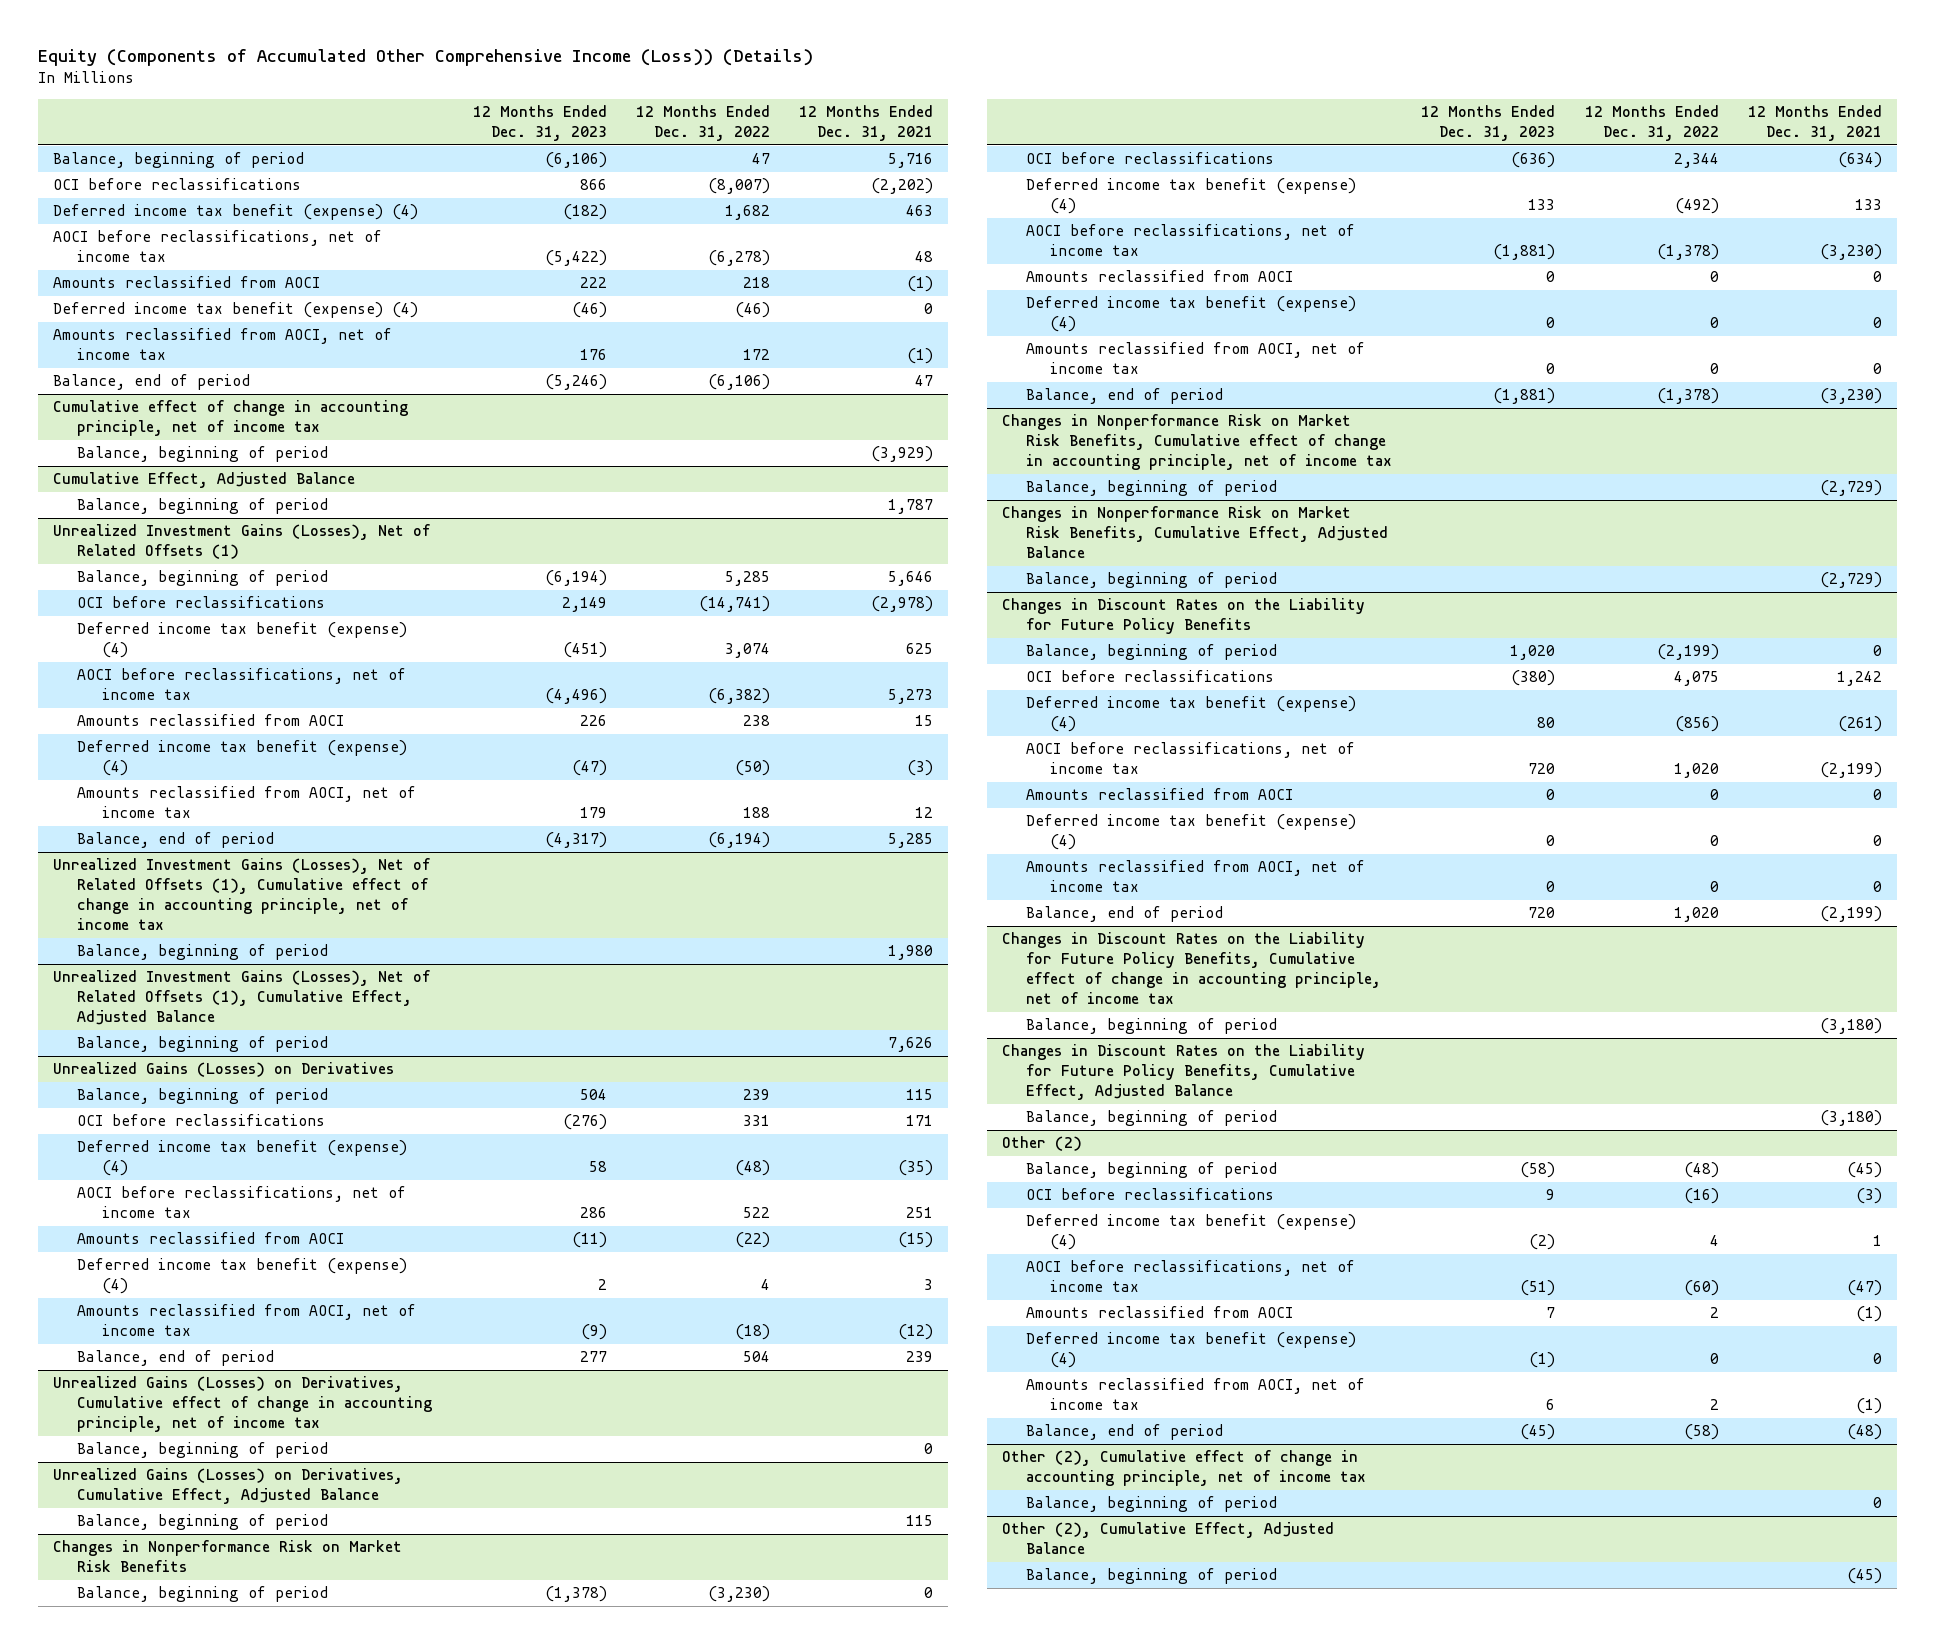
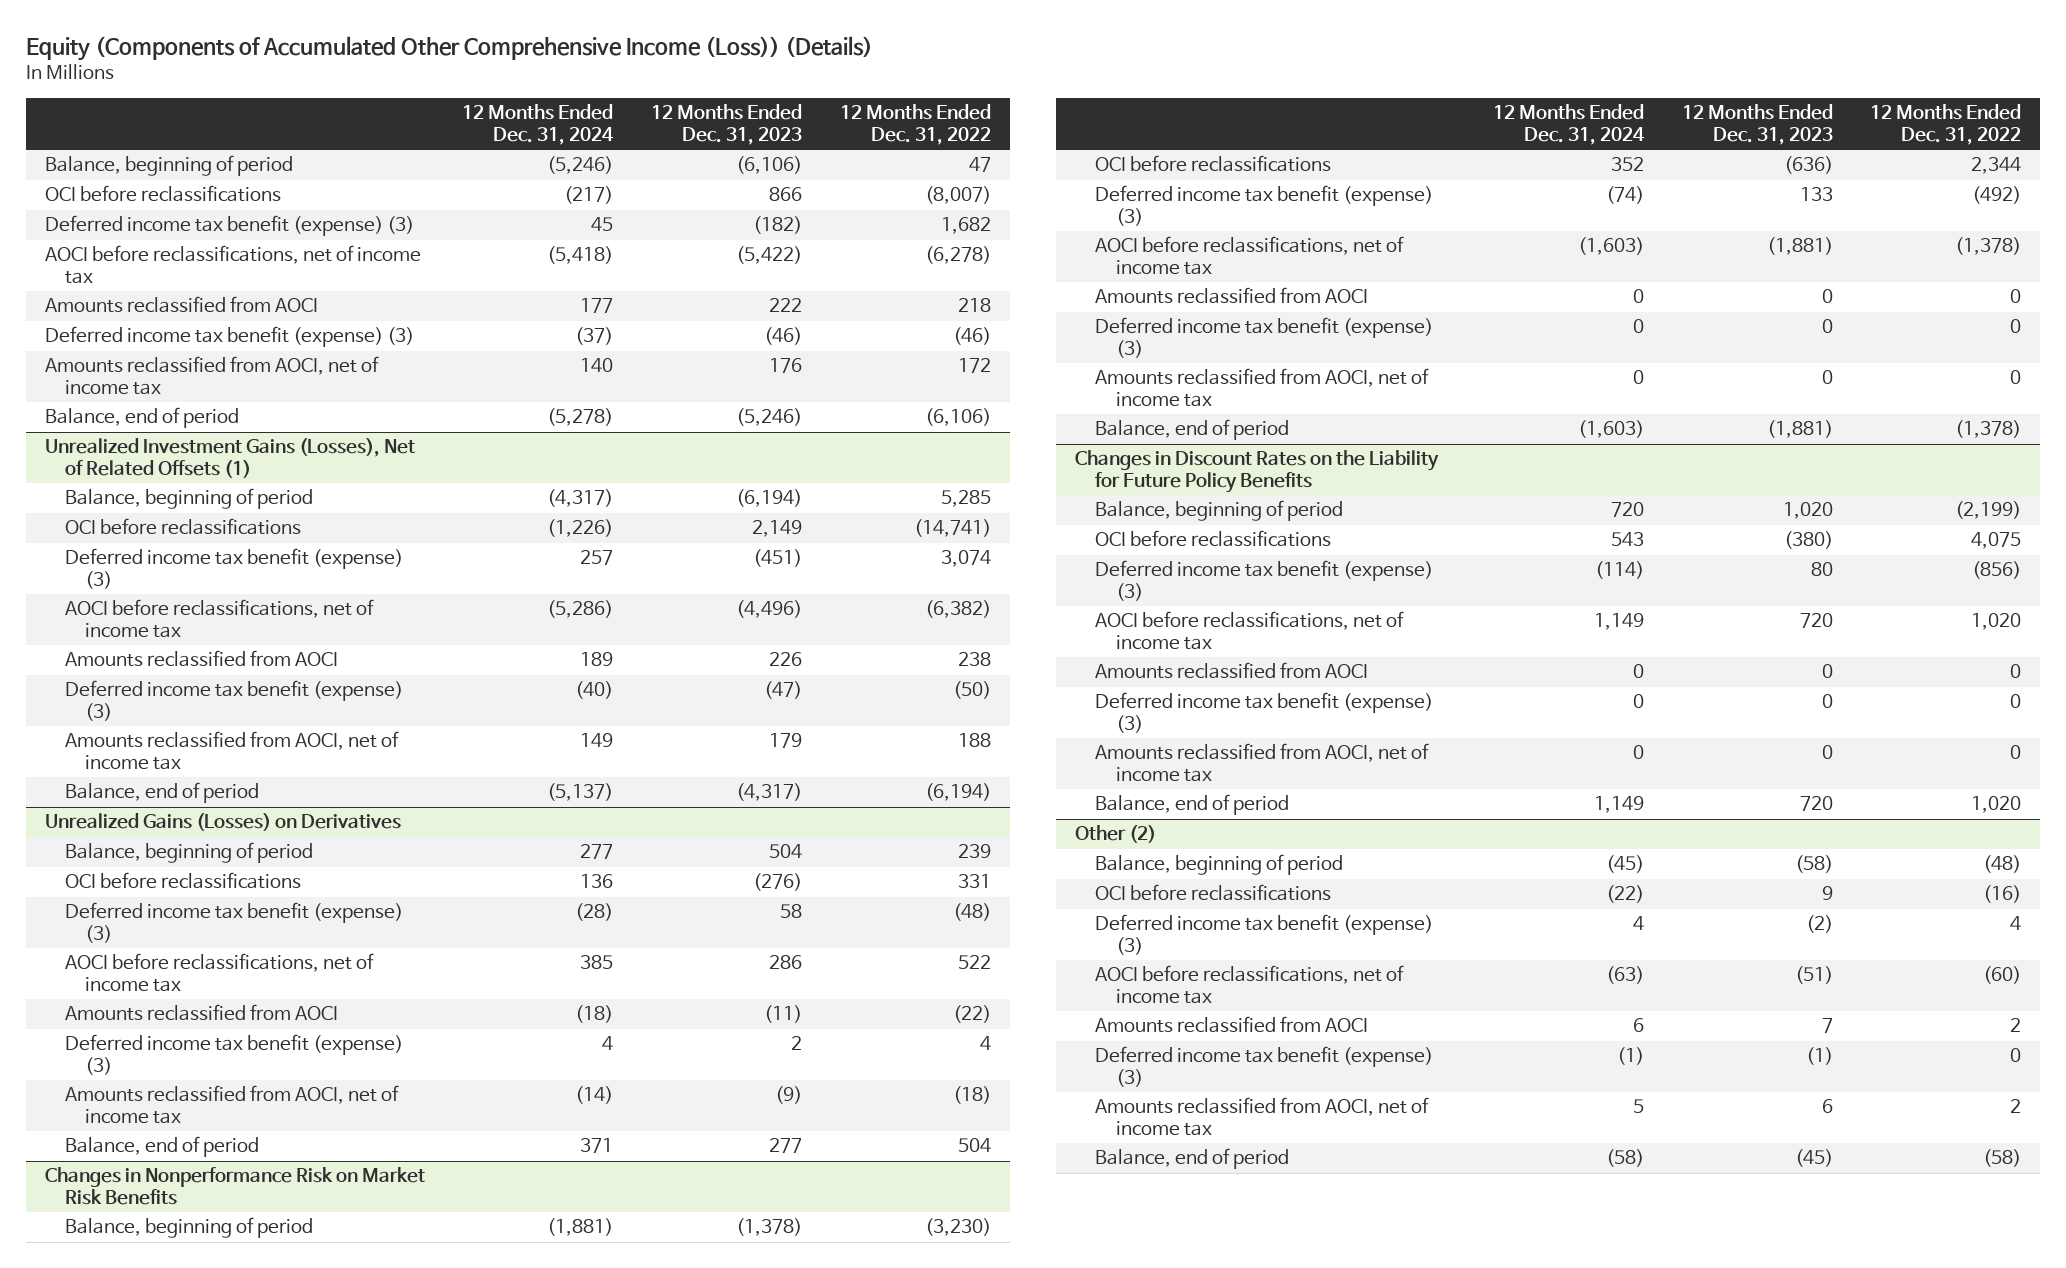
[799,105,934,142] 12 Months Ended Dec. 31, 2021 -> none
none -> [462,104,615,146] 12 Months Ended Dec. 31, 2024
[53,204,419,221] Deferred income tax benefit (expense) (4) -> [44,215,414,237] Deferred income tax benefit (expense) (3)
[53,302,419,319] Deferred income tax benefit (expense) (4) -> [44,326,414,348] Deferred income tax benefit (expense) (3)
[53,400,409,437] Cumulative effect of change in accounting principle, net of income tax -> none
[77,446,329,463] Balance, beginning of period -> none
[53,472,356,489] Cumulative Effect, Adjusted Balance -> none
[77,498,329,515] Balance, beginning of period -> none
[77,622,408,659] Deferred income tax benefit (expense) (4) -> [64,548,403,590] Deferred income tax benefit (expense) (3)
[77,740,408,777] Deferred income tax benefit (expense) (4) -> [64,680,403,722] Deferred income tax benefit (expense) (3)
[53,858,431,931] Unrealized Investment Gains (Losses), Net of Related Offsets (1), Cumulative effect of change in accounting principle, net of income tax -> none
[77,944,329,961] Balance, beginning of period -> none
[53,970,431,1026] Unrealized Investment Gains (Losses), Net of Related Offsets (1), Cumulative Effect, Adjusted Balance -> none
[77,1036,329,1053] Balance, beginning of period -> none
[77,1140,408,1177] Deferred income tax benefit (expense) (4) -> [64,902,403,944] Deferred income tax benefit (expense) (3)
[77,1258,408,1295] Deferred income tax benefit (expense) (4) -> [64,1034,403,1076] Deferred income tax benefit (expense) (3)
[53,1376,433,1433] Unrealized Gains (Losses) on Derivatives, Cumulative effect of change in accounting principle, net of income tax -> none
[77,1442,329,1459] Balance, beginning of period -> none
[53,1468,404,1505] Unrealized Gains (Losses) on Derivatives, Cumulative Effect, Adjusted Balance -> none
[77,1514,329,1531] Balance, beginning of period -> none
[1025,178,1356,215] Deferred income tax benefit (expense) (4) -> [1095,185,1434,227] Deferred income tax benefit (expense) (3)
[1025,296,1356,333] Deferred income tax benefit (expense) (4) -> [1095,317,1434,359] Deferred income tax benefit (expense) (3)
[1001,414,1392,471] Changes in Nonperformance Risk on Market Risk Benefits, Cumulative effect of change in accounting principle, net of income tax -> none
[1025,480,1277,497] Balance, beginning of period -> none
[1001,506,1388,559] Changes in Nonperformance Risk on Market Risk Benefits, Cumulative Effect, Adjusted Balance -> none
[1025,572,1277,589] Balance, beginning of period -> none
[1025,696,1356,733] Deferred income tax benefit (expense) (4) -> [1095,560,1434,602] Deferred income tax benefit (expense) (3)
[1025,814,1356,851] Deferred income tax benefit (expense) (4) -> [1095,692,1434,734] Deferred income tax benefit (expense) (3)
[1001,932,1381,1005] Changes in Discount Rates on the Liability for Future Policy Benefits, Cumulative effect of change in accounting principle, net of income tax -> none
[1025,1018,1277,1035] Balance, beginning of period -> none
[1001,1044,1365,1101] Changes in Discount Rates on the Liability for Future Policy Benefits, Cumulative Effect, Adjusted Balance -> none
[1025,1110,1277,1127] Balance, beginning of period -> none
[1025,1214,1356,1251] Deferred income tax benefit (expense) (4) -> [1095,914,1434,956] Deferred income tax benefit (expense) (3)
[1025,1332,1356,1369] Deferred income tax benefit (expense) (4) -> [1095,1046,1434,1088] Deferred income tax benefit (expense) (3)
[1001,1450,1366,1487] Other (2), Cumulative effect of change in accounting principle, net of income tax -> none
[1025,1496,1277,1513] Balance, beginning of period -> none
[1001,1522,1334,1555] Other (2), Cumulative Effect, Adjusted Balance -> none
[1025,1568,1277,1585] Balance, beginning of period -> none

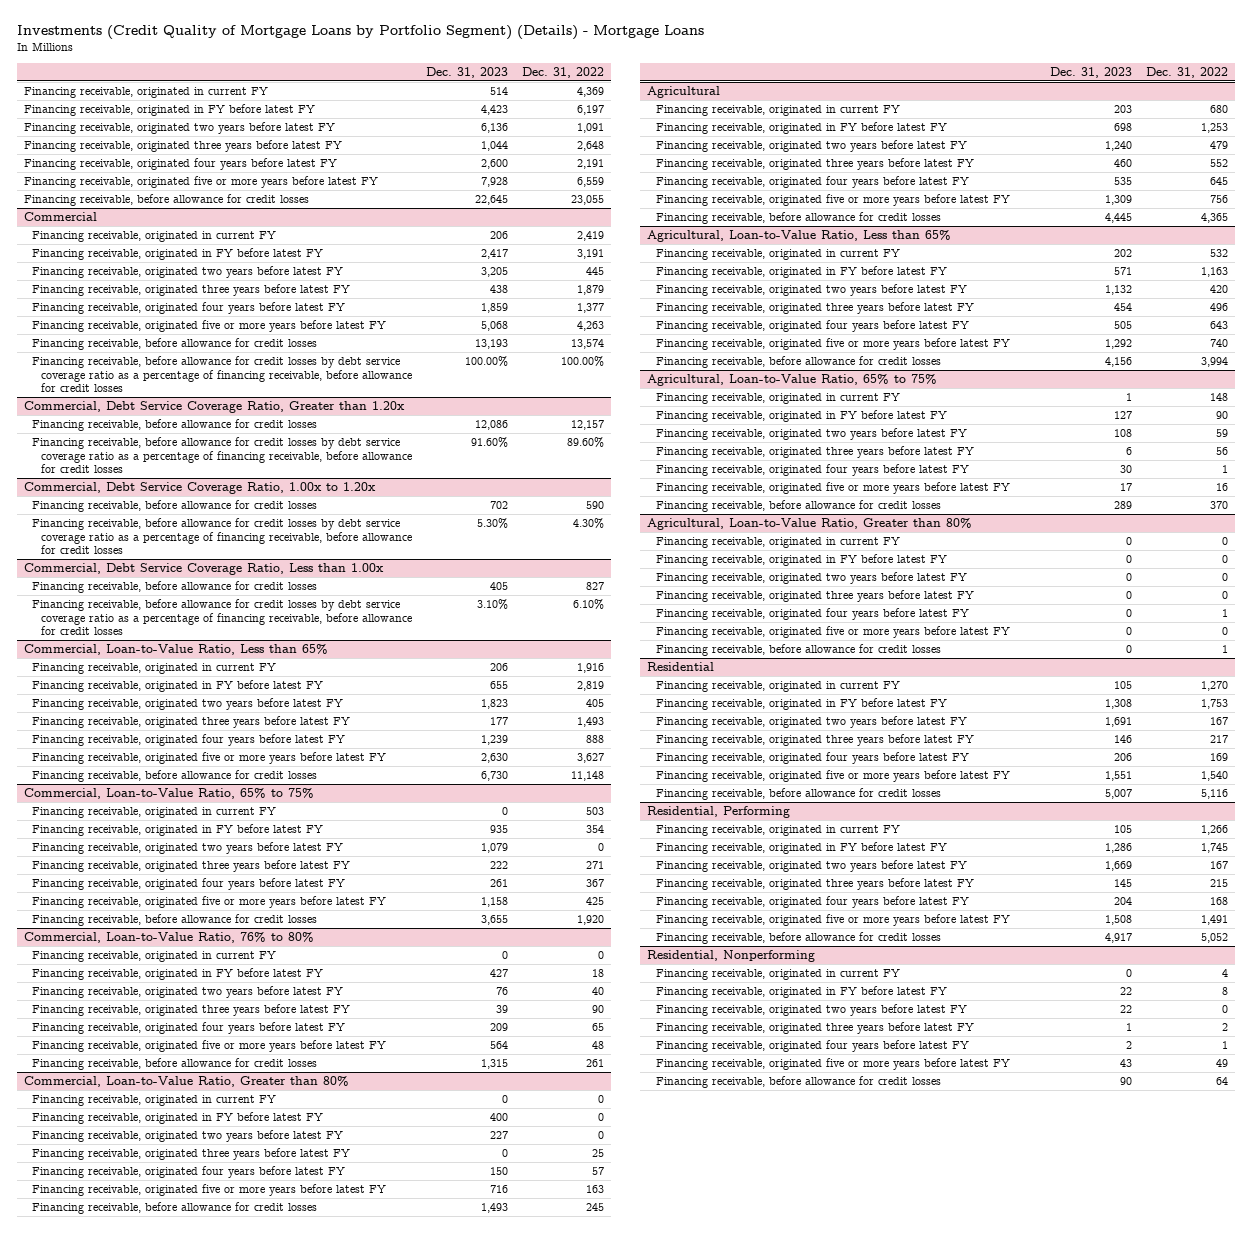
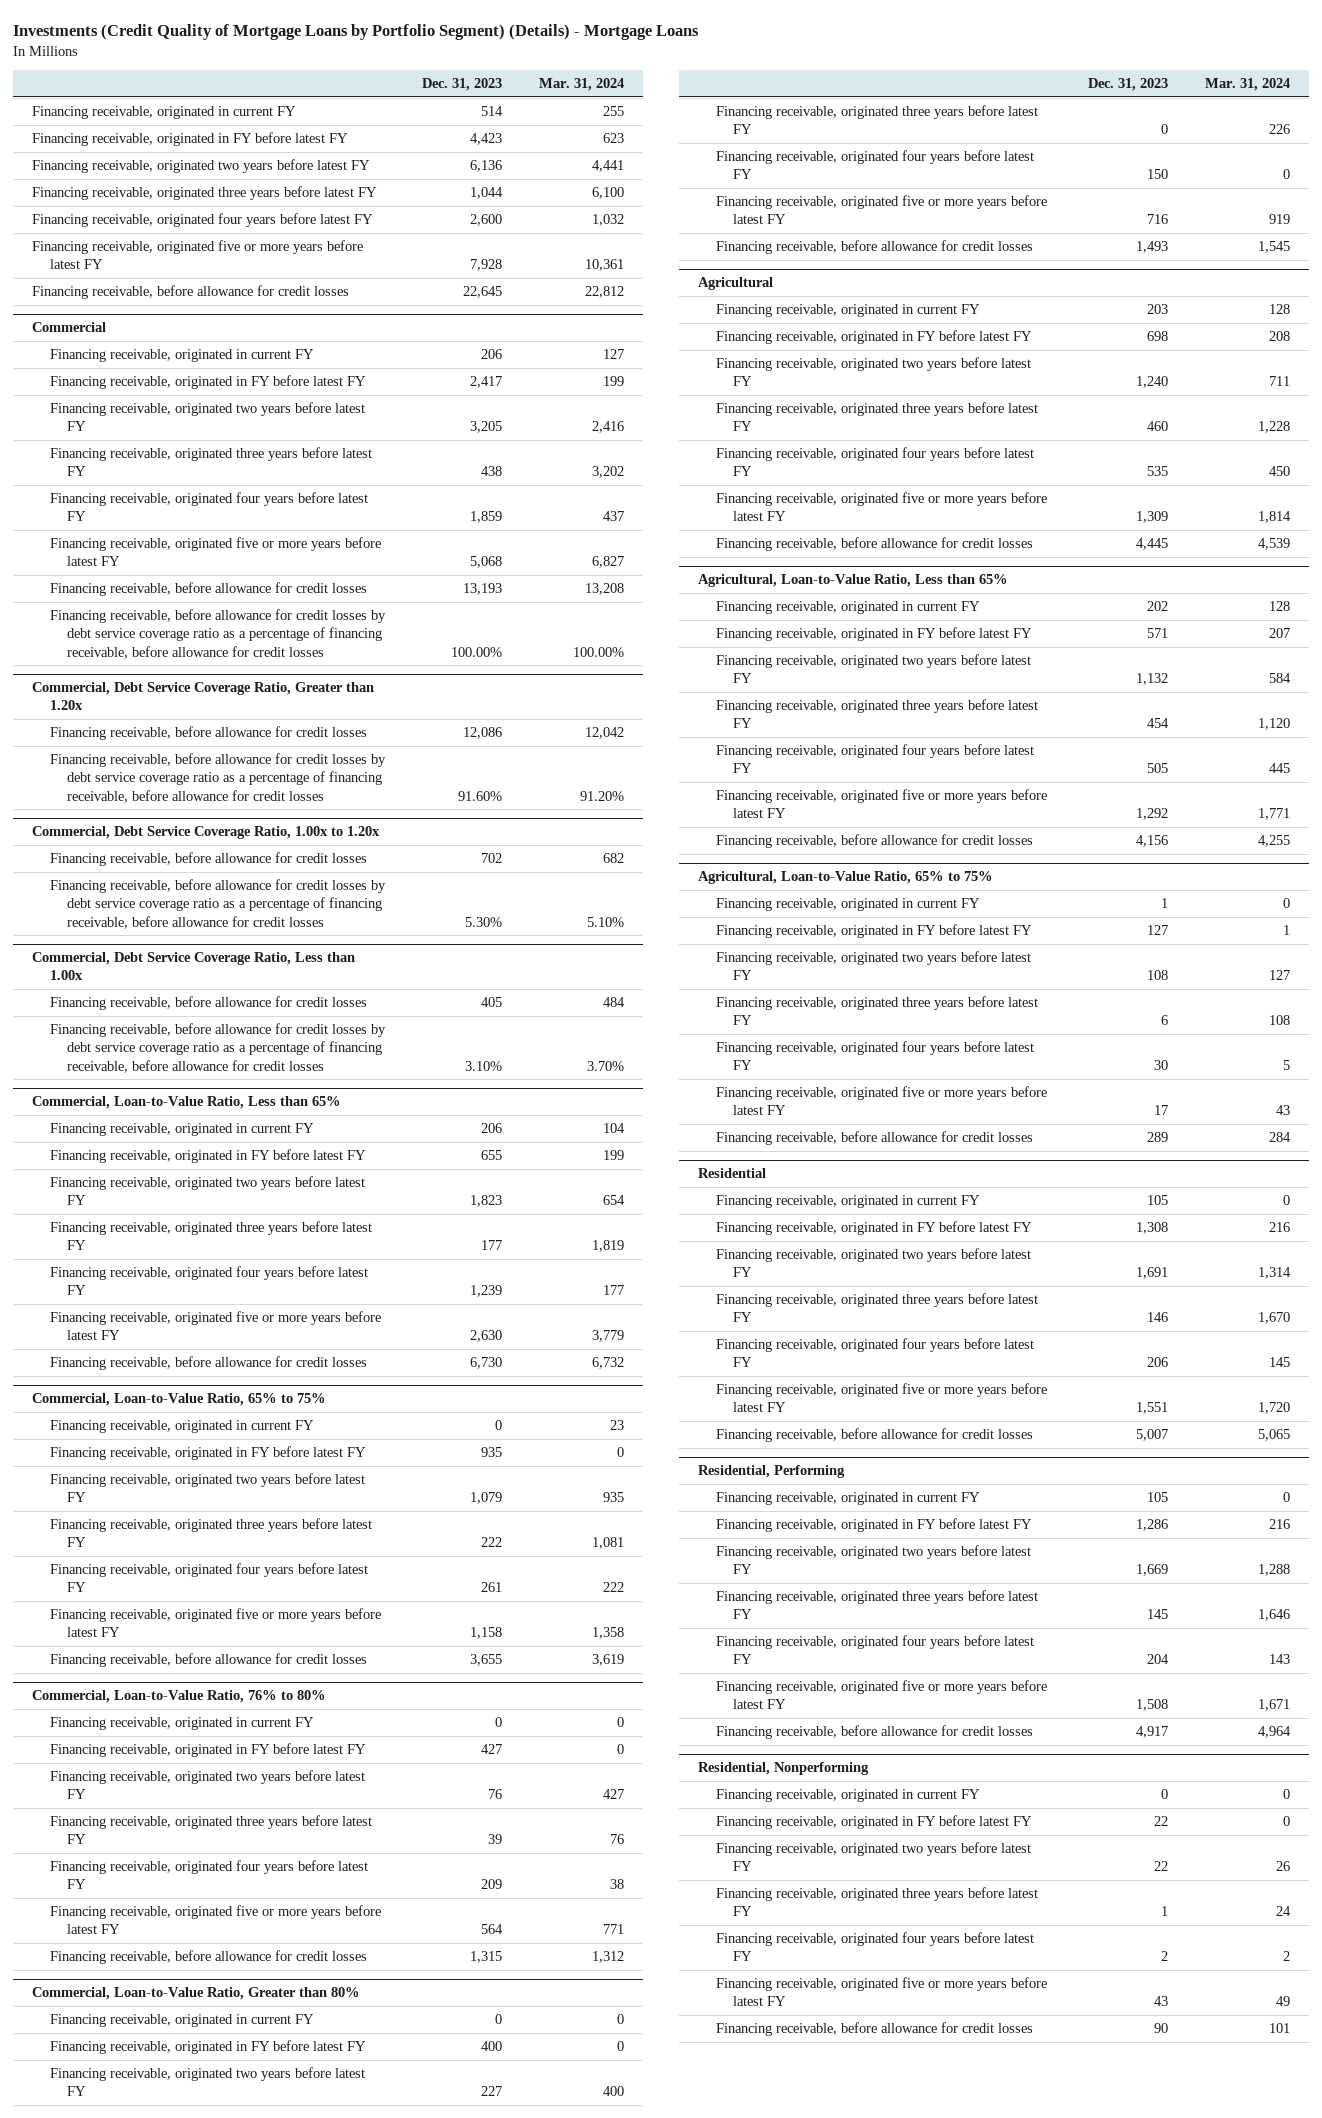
[522,66,605,78] Dec. 31, 2022 -> none
none -> [539,78,625,92] Mar. 31, 2024
[647,518,973,531] Agricultural, Loan-to-Value Ratio, Greater than 80% -> none
[656,537,901,549] Financing receivable, originated in current FY -> none
[656,554,948,567] Financing receivable, originated in FY before latest FY -> none
[656,572,968,585] Financing receivable, originated two years before latest FY -> none
[656,590,975,603] Financing receivable, originated three years before latest FY -> none
[656,608,970,621] Financing receivable, originated four years before latest FY -> none
[656,626,1011,639] Financing receivable, originated five or more years before latest FY -> none
[656,644,942,657] Financing receivable, before allowance for credit losses -> none

